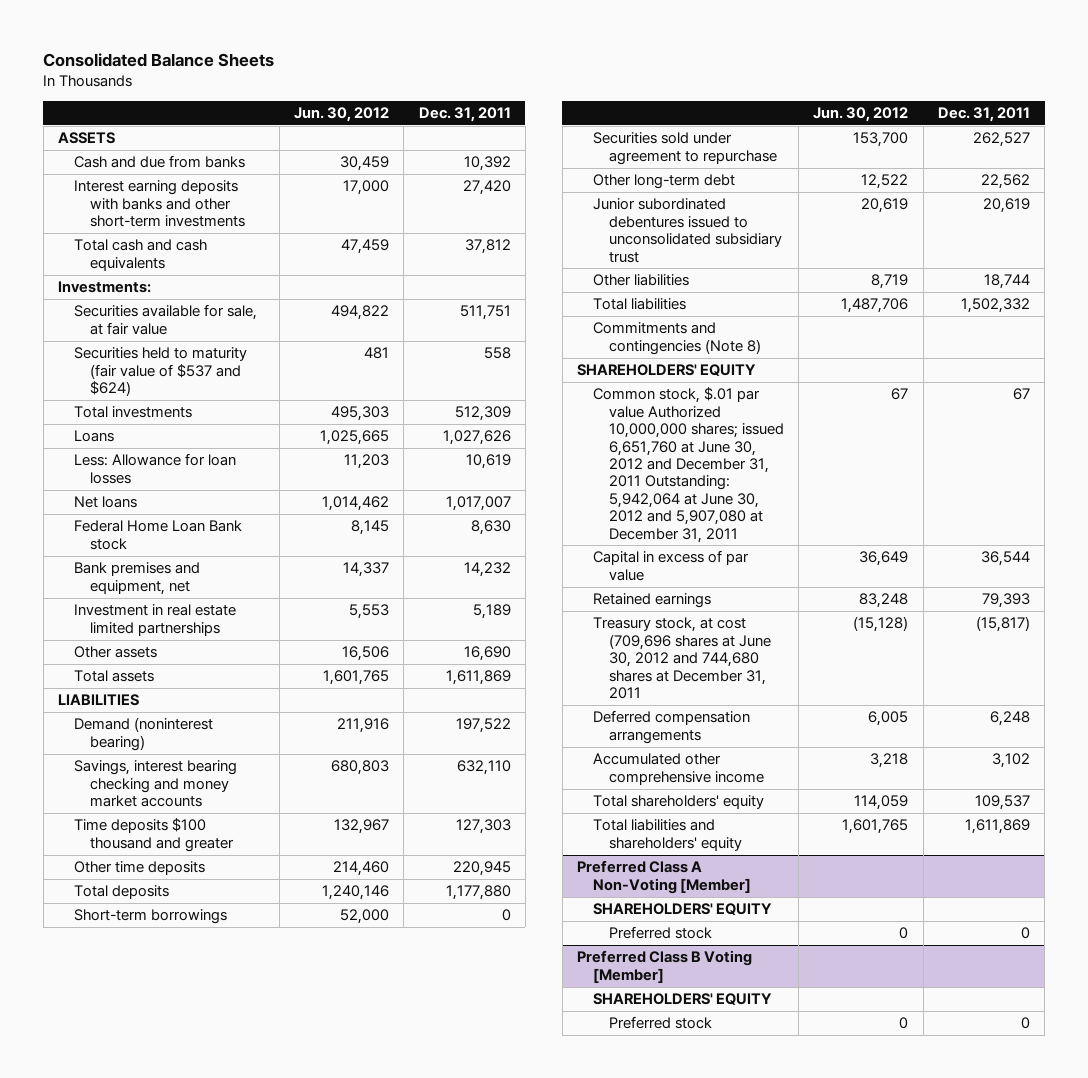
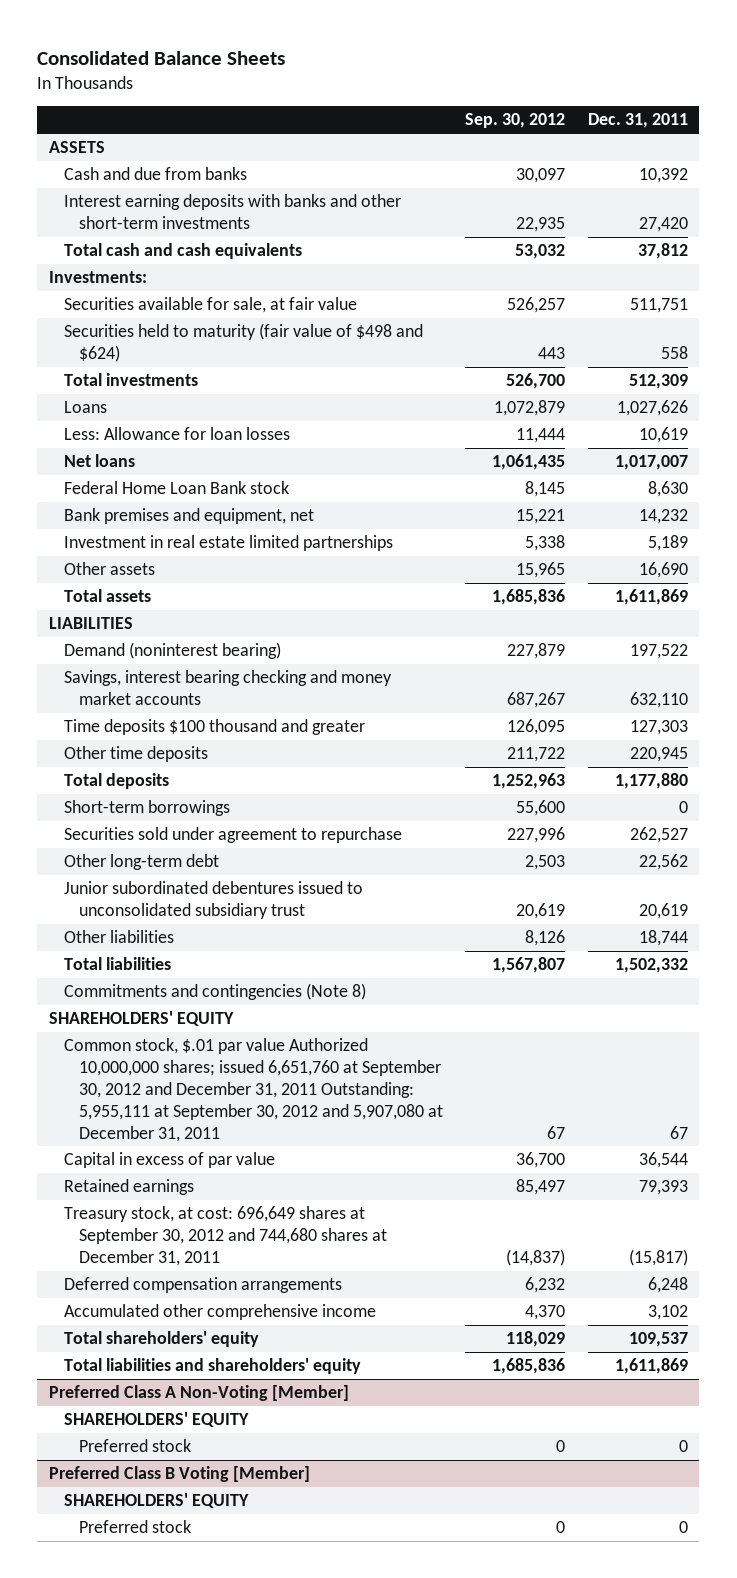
[294,107,390,123] Jun. 30, 2012 -> none
none -> [465,113,566,129] Sep. 30, 2012
[73,347,247,397] Securities held to maturity (fair value of $537 and $624) -> [63,323,423,363] Securities held to maturity (fair value of $498 and $624)
[593,387,785,543] Common stock, $.01 par value Authorized 10,000,000 shares; issued 6,651,760 at June 30, 2012 and December 31, 2011 Outstanding: 5,942,064 at June 30, 2012 and 5,907,080 at December 31, 2011 -> [63,1038,443,1142] Common stock, $.01 par value Authorized 10,000,000 shares; issued 6,651,760 at September 30, 2012 and December 31, 2011 Outstanding: 5,955,111 at September 30, 2012 and 5,907,080 at December 31, 2011
[593,617,772,699] Treasury stock, at cost (709,696 shares at June 30, 2012 and 744,680 shares at December 31, 2011 -> [63,1206,387,1266] Treasury stock, at cost: 696,649 shares at September 30, 2012 and 744,680 shares at December 31, 2011

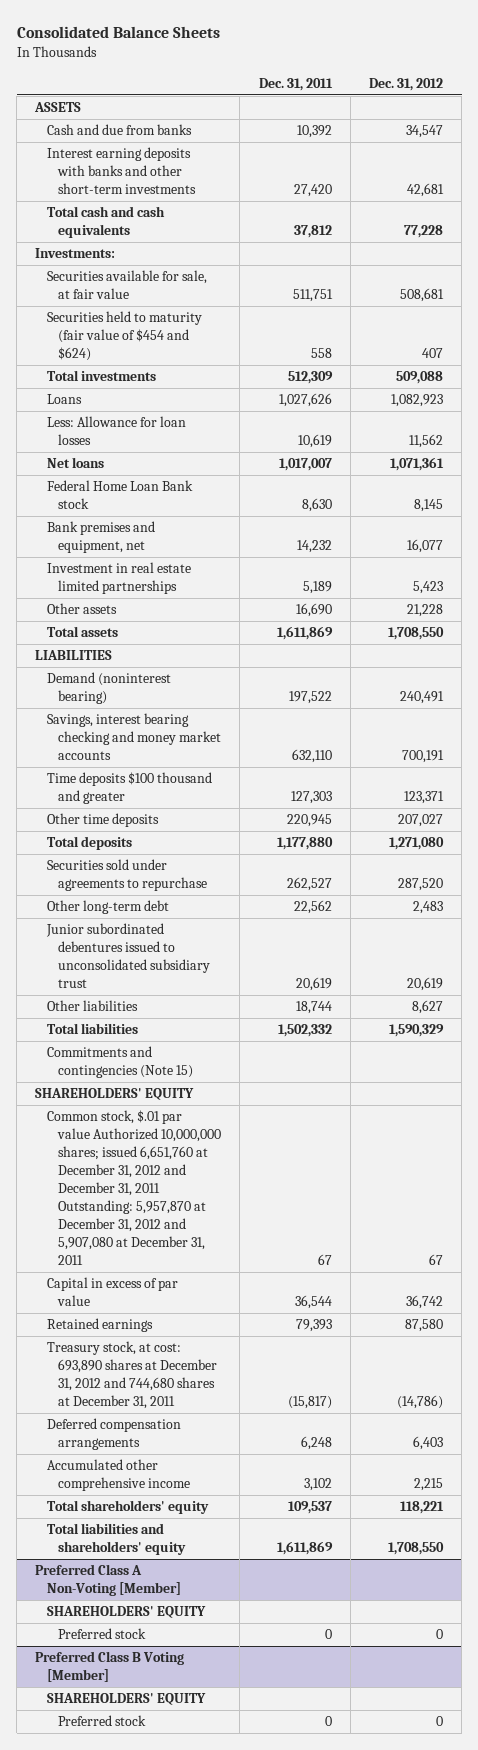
[465,113,566,129] Sep. 30, 2012 -> none
none -> [369,78,444,92] Dec. 31, 2012
[63,323,423,363] Securities held to maturity (fair value of $498 and $624) -> [46,311,202,362] Securities held to maturity (fair value of $454 and $624)
[63,800,230,817] Short-term borrowings -> none
[63,827,402,844] Securities sold under agreement to repurchase -> [46,859,208,892] Securities sold under agreements to repurchase
[63,983,366,1001] Commitments and contingencies (Note 8) -> [46,1046,194,1079] Commitments and contingencies (Note 15)
[63,1038,443,1142] Common stock, $.01 par value Authorized 10,000,000 shares; issued 6,651,760 at September 30, 2012 and December 31, 2011 Outstanding: 5,955,111 at September 30, 2012 and 5,907,080 at December 31, 2011 -> [46,1110,222,1266] Common stock, $.01 par value Authorized 10,000,000 shares; issued 6,651,760 at December 31, 2012 and December 31, 2011 Outstanding: 5,957,870 at December 31, 2012 and 5,907,080 at December 31, 2011
[63,1206,387,1266] Treasury stock, at cost: 696,649 shares at September 30, 2012 and 744,680 shares at December 31, 2011 -> [46,1341,218,1410] Treasury stock, at cost: 693,890 shares at December 31, 2012 and 744,680 shares at December 31, 2011

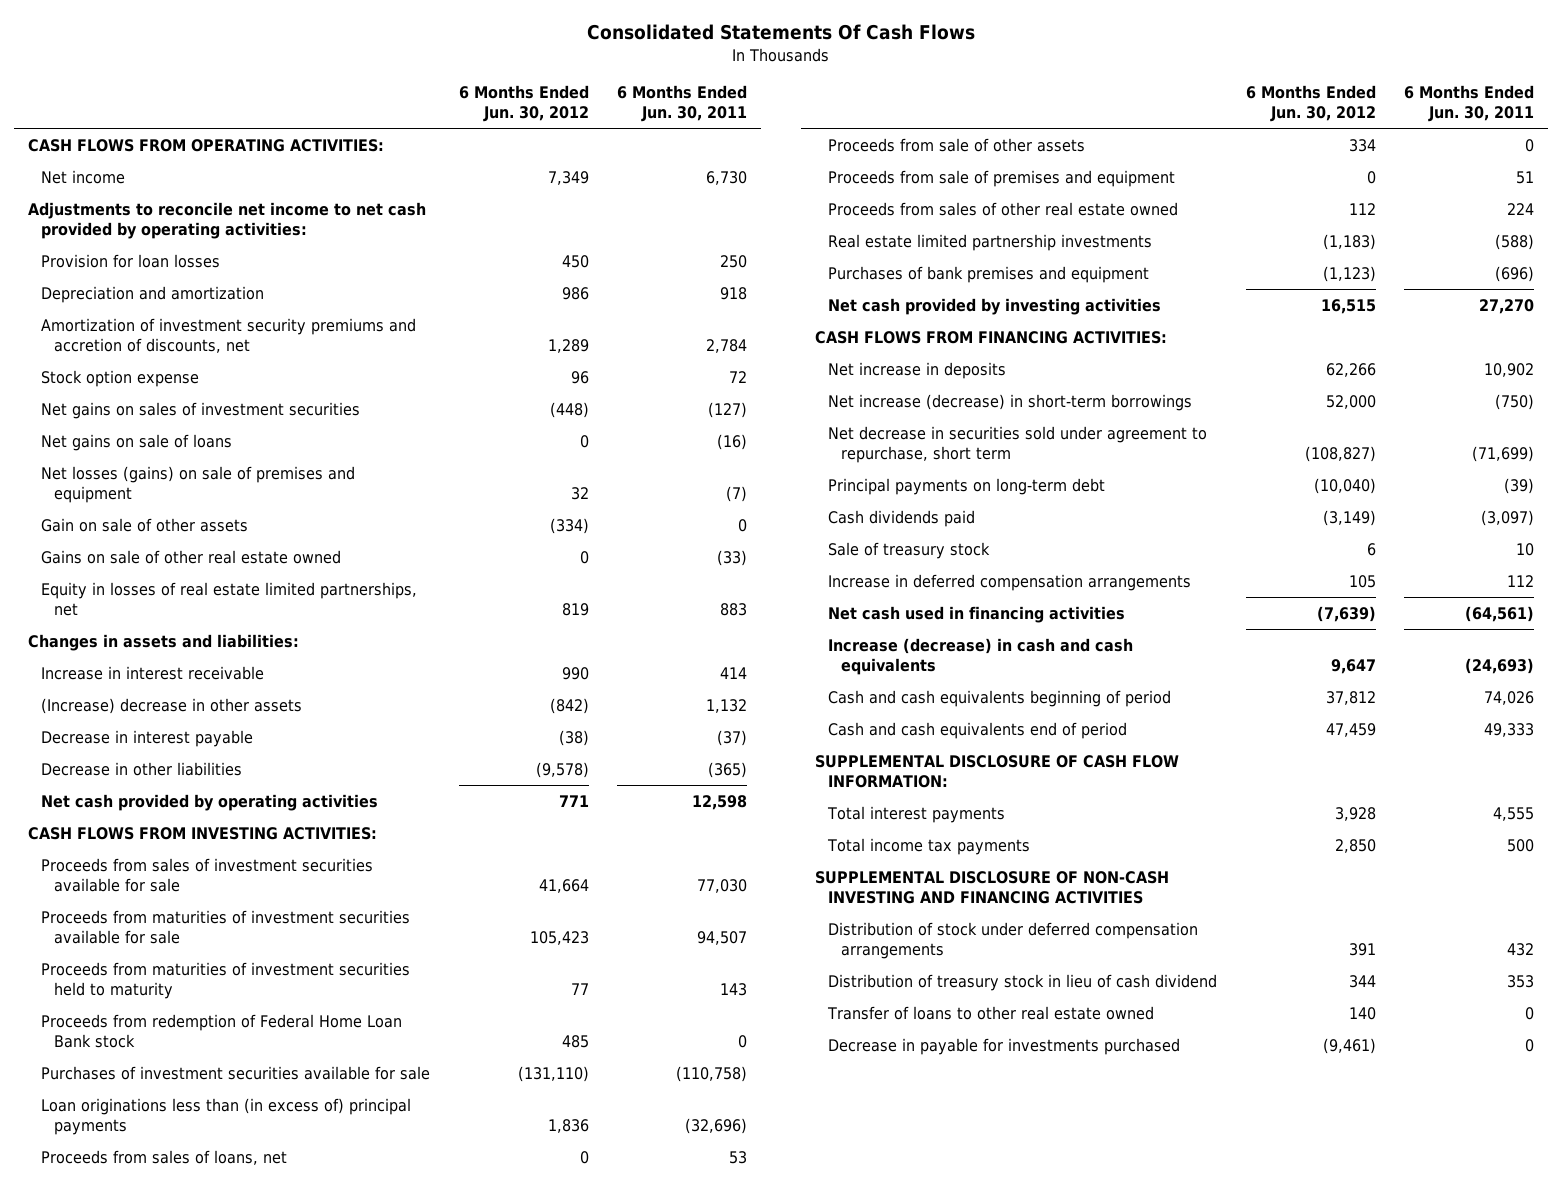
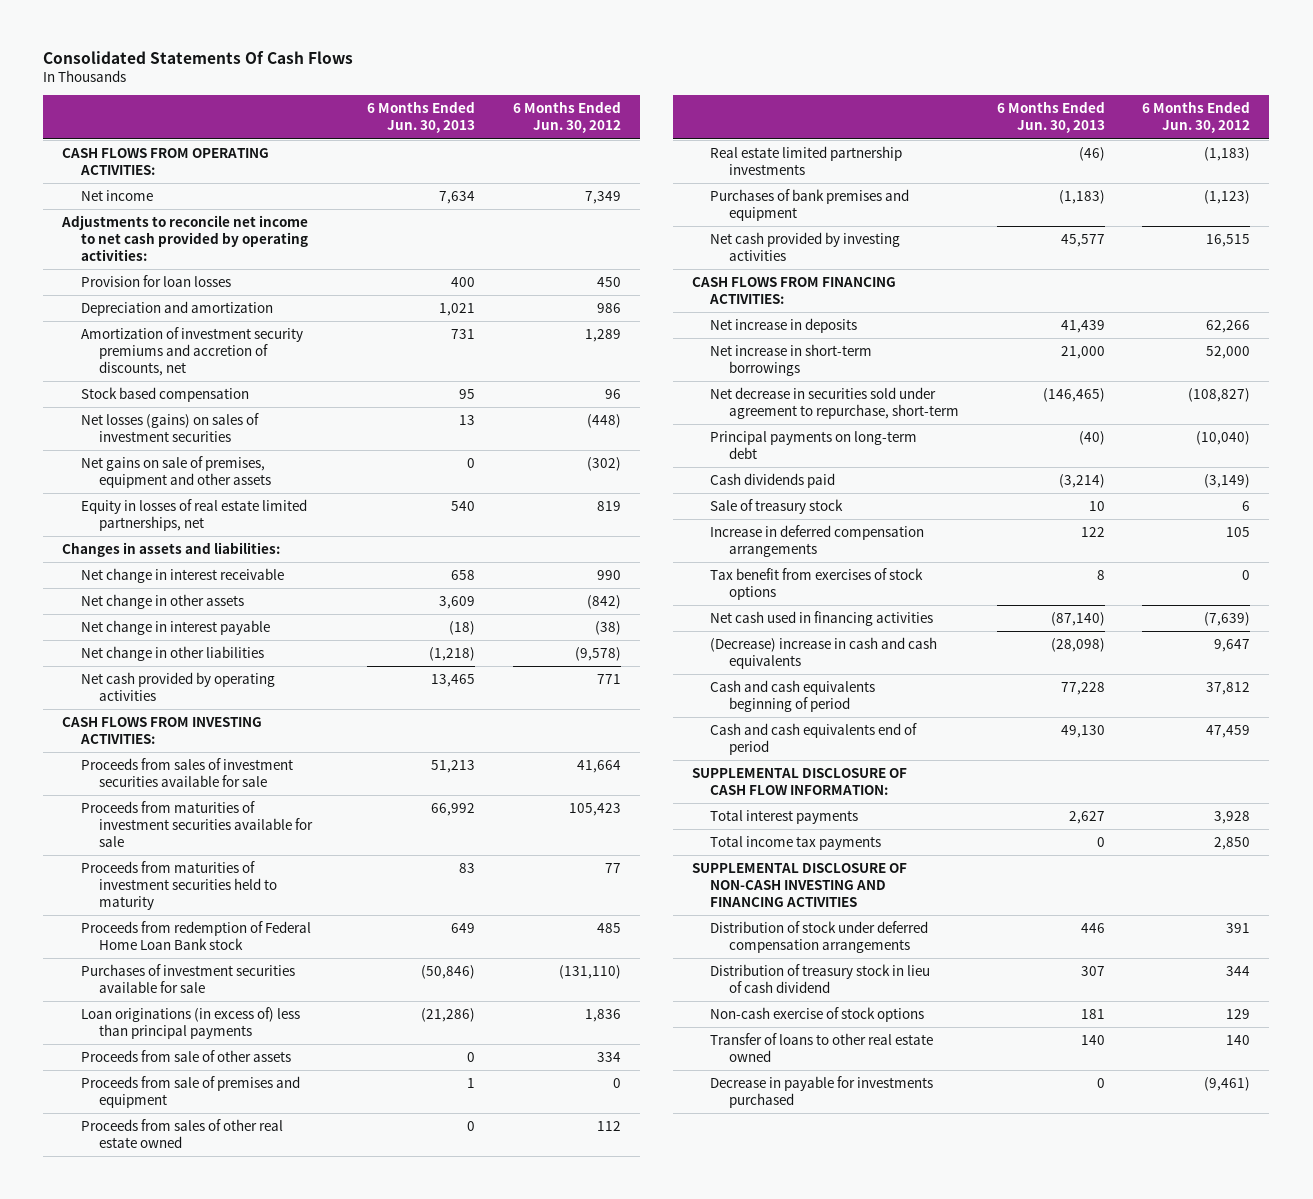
[617,85,748,123] 6 Months Ended Jun. 30, 2011 -> none
none -> [366,101,475,134] 6 Months Ended Jun. 30, 2013
[41,433,233,451] Net gains on sale of loans -> none
[41,517,249,532] Gain on sale of other assets -> none
[41,549,342,564] Gains on sale of other real estate owned -> none
[41,369,200,387] Stock option expense -> [80,387,249,403] Stock based compensation
[41,401,361,419] Net gains on sales of investment securities -> [80,413,259,442] Net losses (gains) on sales of investment securities
[41,465,356,503] Net losses (gains) on sale of premises and equipment -> [80,456,271,488] Net gains on sale of premises, equipment and other assets
[570,486,589,500] 32 -> [586,457,621,472] (302)
[41,665,265,680] Increase in interest receivable -> [80,568,284,584] Net change in interest receivable
[41,697,303,714] (Increase) decrease in other assets -> [80,594,244,610] Net change in other assets
[41,729,254,747] Decrease in interest payable -> [80,620,270,636] Net change in interest payable
[41,761,243,776] Decrease in other liabilities -> [80,646,264,662] Net change in other liabilities
[41,1149,288,1165] Proceeds from sales of loans, net -> none
[41,1097,412,1135] Loan originations less than (in excess of) principal payments -> [80,1007,300,1039] Loan originations (in excess of) less than principal payments
[828,393,1193,411] Net increase (decrease) in short-term borrowings -> [710,344,873,376] Net increase in short-term borrowings
[828,425,1208,463] Net decrease in securities sold under agreement to repurchase, short term -> [710,387,959,419] Net decrease in securities sold under agreement to repurchase, short-term
none -> [710,568,924,600] Tax benefit from exercises of stock options
[828,637,1134,675] Increase (decrease) in cash and cash equivalents -> [710,637,938,669] (Decrease) increase in cash and cash equivalents
none -> [710,1007,925,1023] Non-cash exercise of stock options

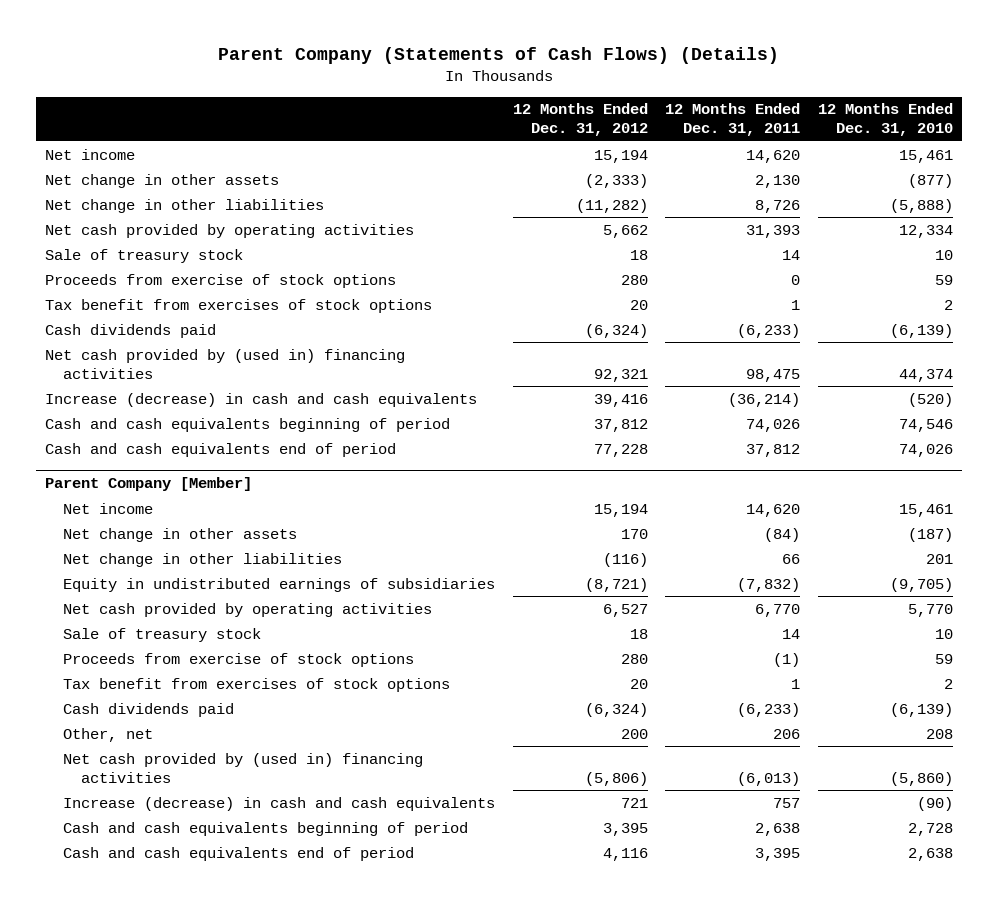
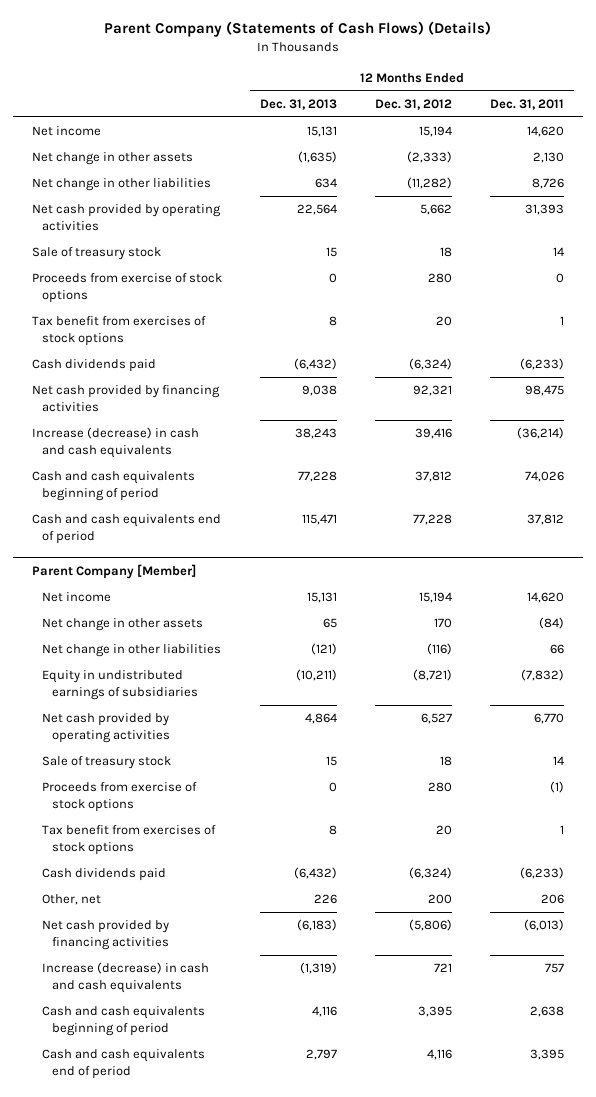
[818,103,954,137] 12 Months Ended Dec. 31, 2010 -> none
none -> [259,98,337,110] Dec. 31, 2013
[44,348,405,379] Net cash provided by (used in) financing activities -> [31,385,220,413] Net cash provided by financing activities
[63,752,424,783] Net cash provided by (used in) financing activities -> [41,920,169,951] Net cash provided by financing activities

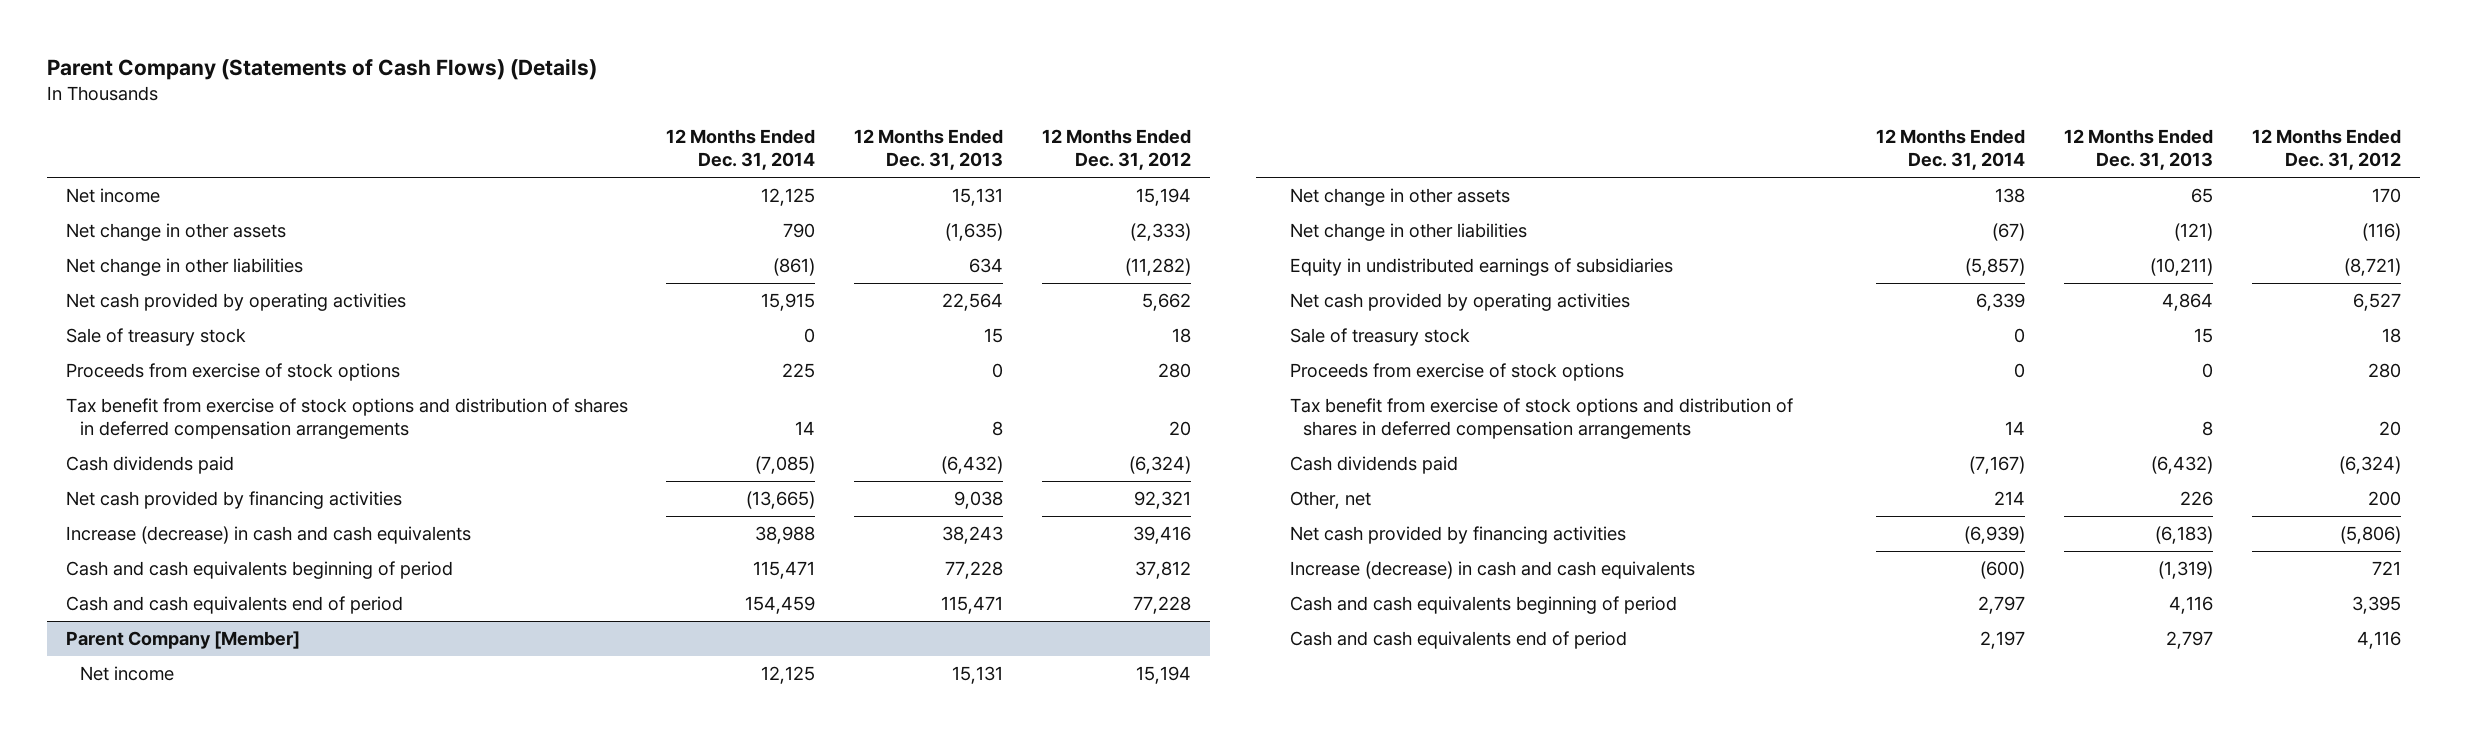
[490,98,565,110] Dec. 31, 2011 -> none
none -> [666,128,816,171] 12 Months Ended Dec. 31, 2014
[31,316,206,347] Tax benefit from exercises of stock options -> none
none -> [65,397,628,440] Tax benefit from exercise of stock options and distribution of shares in deferred compensation arrangements
[41,825,216,856] Tax benefit from exercises of stock options -> none
none -> [1289,397,1793,440] Tax benefit from exercise of stock options and distribution of shares in deferred compensation arrangements

